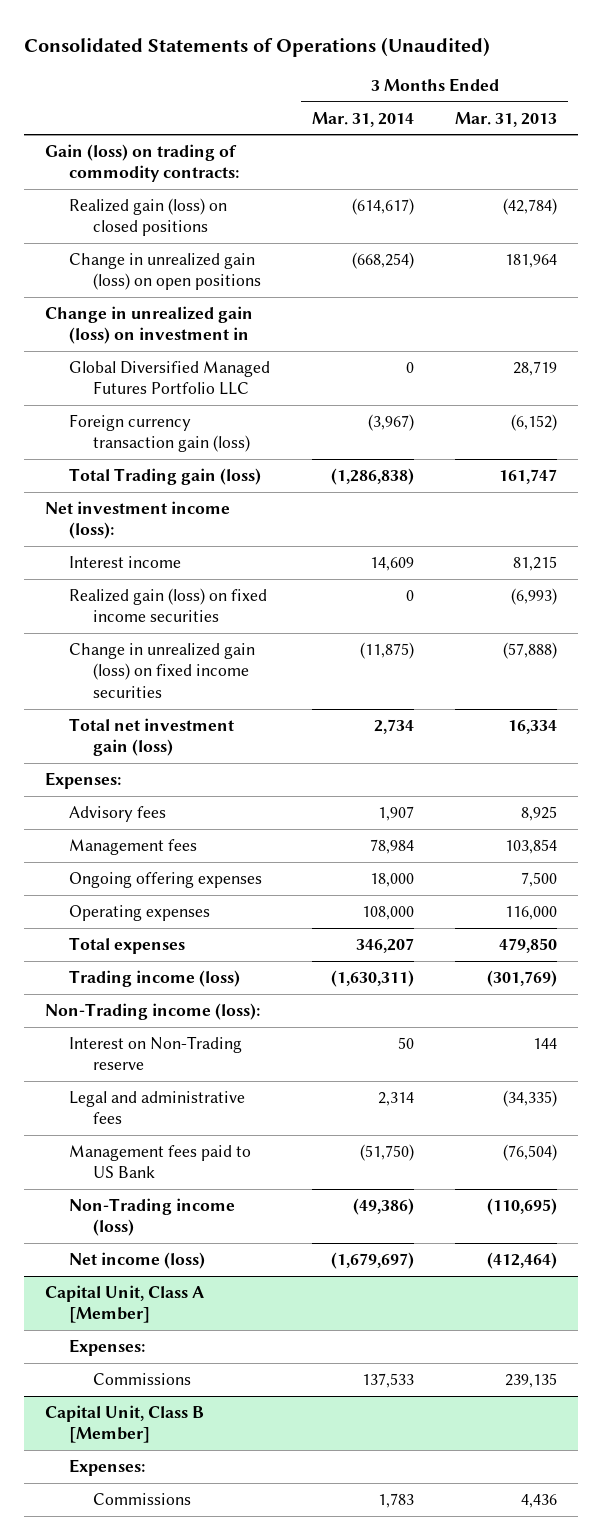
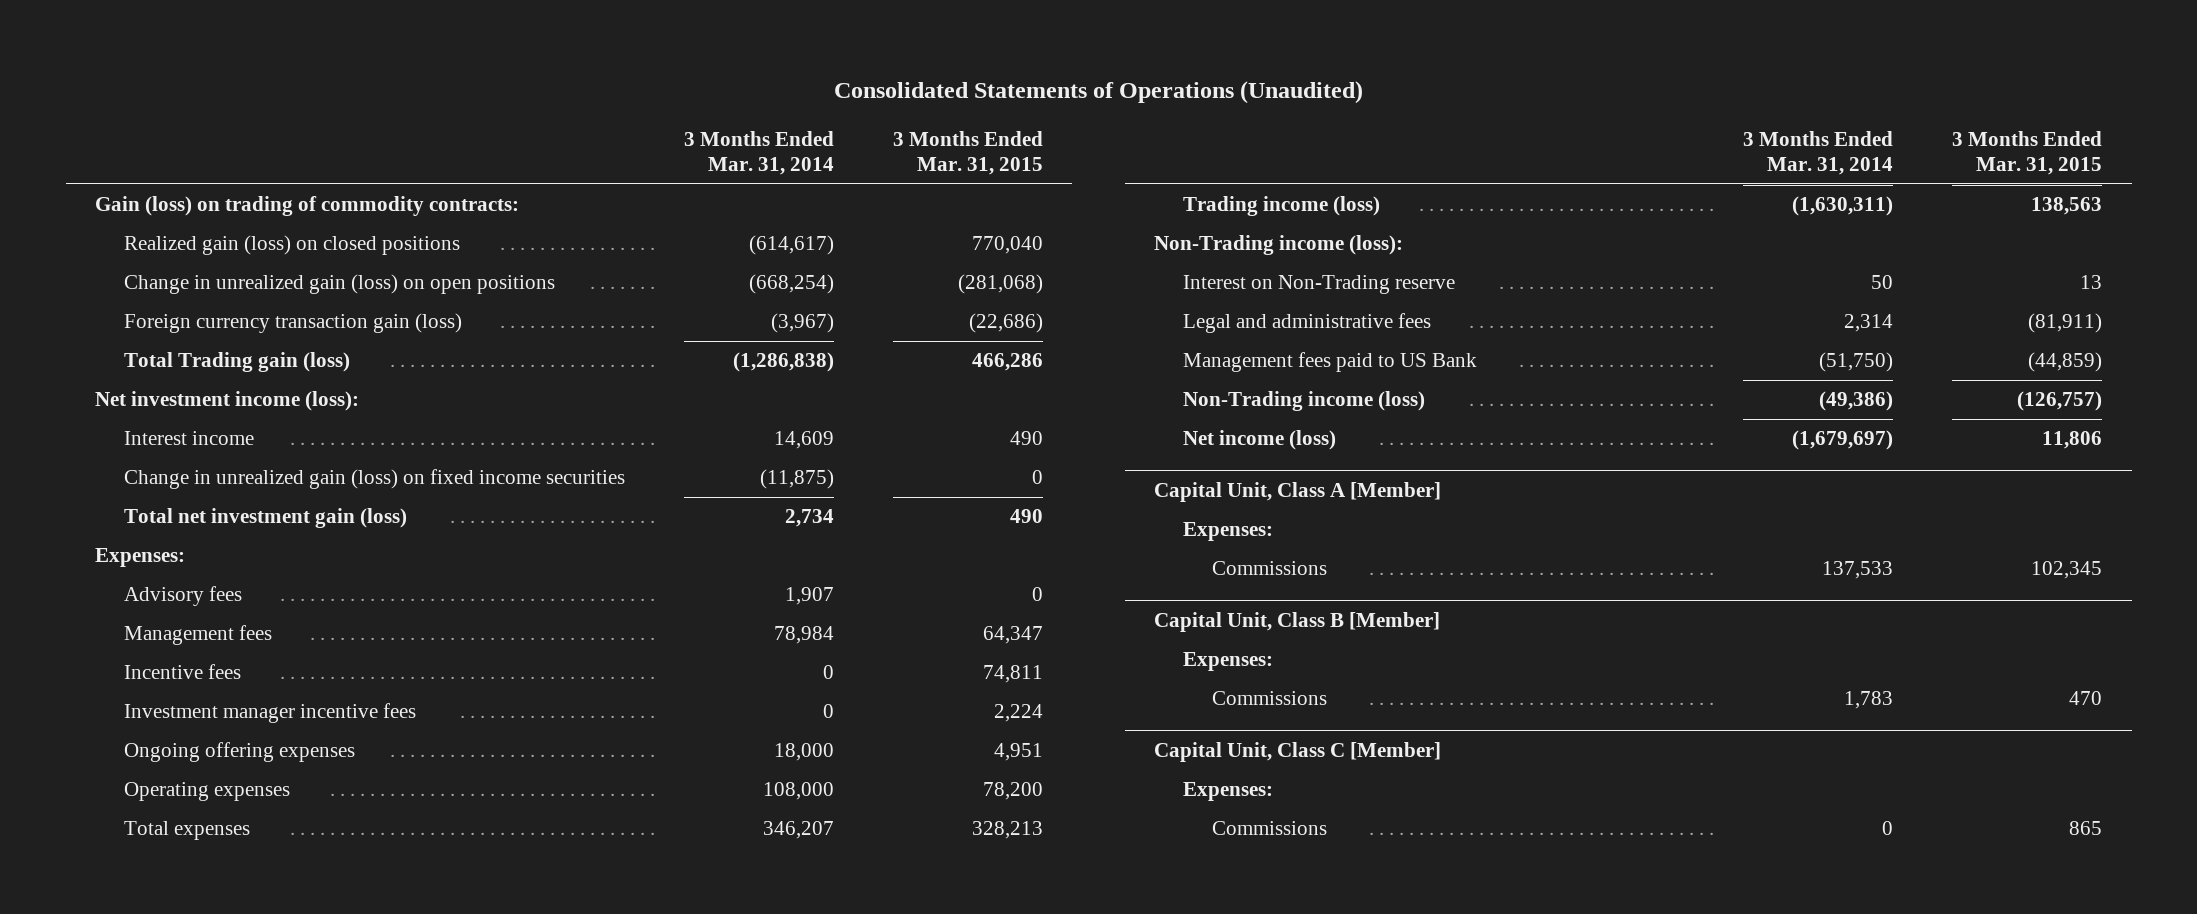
[455,111,558,127] Mar. 31, 2013 -> none
none -> [892,130,1043,175] 3 Months Ended Mar. 31, 2015
[45,306,254,345] Change in unrealized gain (loss) on investment in -> none
[68,361,270,396] Global Diversified Managed Futures Portfolio LLC -> none
[68,588,267,623] Realized gain (loss) on fixed income securities -> none
none -> [124,664,242,680] Incentive fees
none -> [124,703,417,724] Investment manager incentive fees
none -> [1154,742,1442,763] Capital Unit, Class C [Member]
none -> [1183,782,1274,802] Expenses:
none -> [1212,821,1328,836] Commissions

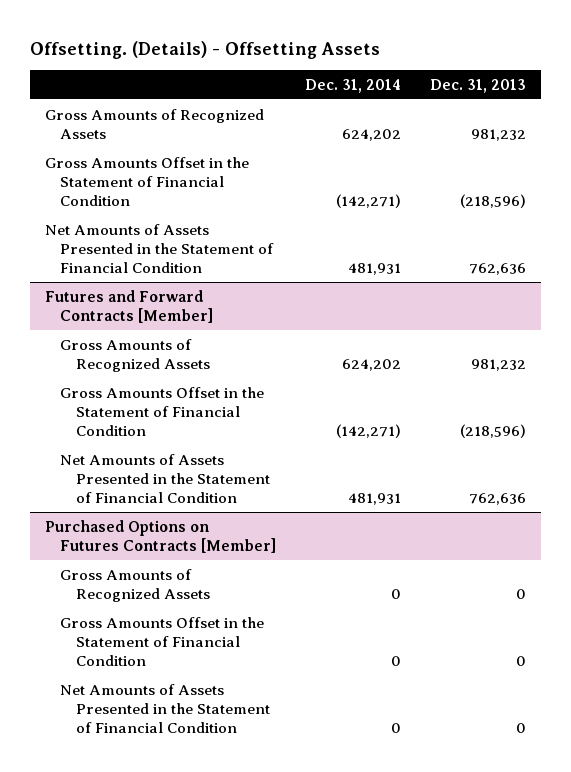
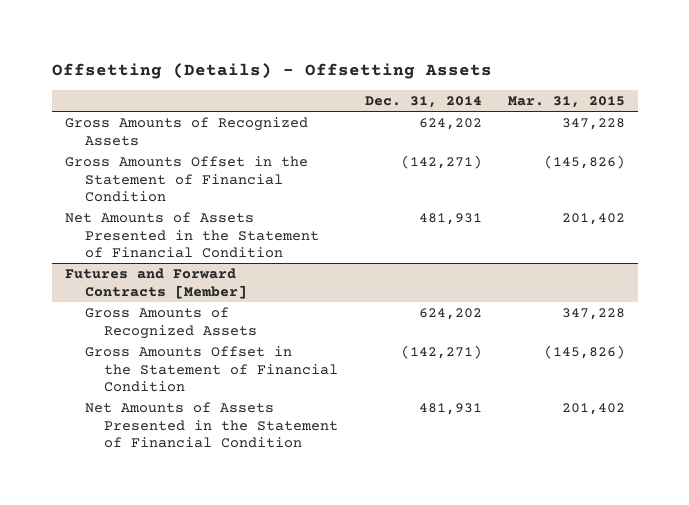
[30,40,381,59] Offsetting. (Details) - Offsetting Assets -> [51,63,492,80] Offsetting (Details) - Offsetting Assets
[430,78,527,93] Dec. 31, 2013 -> none
none -> [507,96,625,109] Mar. 31, 2015
[44,519,277,553] Purchased Options on Futures Contracts [Member] -> none
[60,568,211,602] Gross Amounts of Recognized Assets -> none
[60,616,265,666] Gross Amounts Offset in the Statement of Financial Condition -> none
[60,683,271,733] Net Amounts of Assets Presented in the Statement of Financial Condition -> none

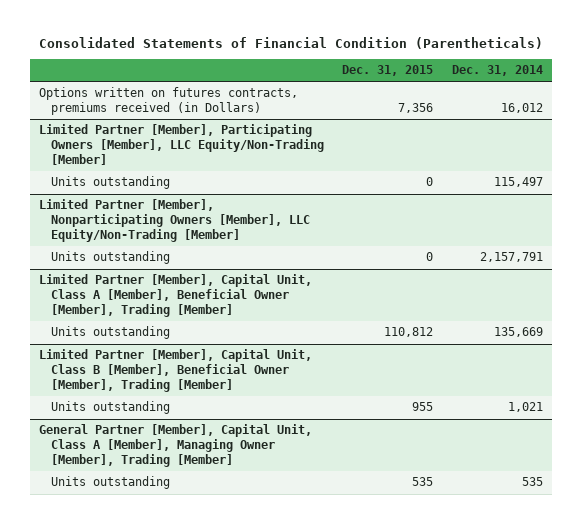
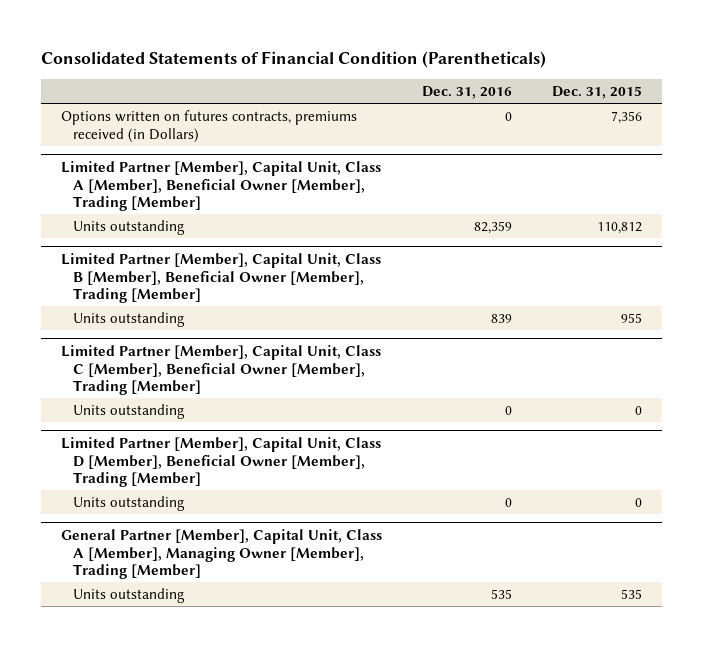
[451,65,543,77] Dec. 31, 2014 -> none
none -> [421,86,512,100] Dec. 31, 2016
[39,124,325,165] Limited Partner [Member], Participating Owners [Member], LLC Equity/Non-Trading [Member] -> none
[51,176,171,190] Units outstanding -> none
[39,199,311,242] Limited Partner [Member], Nonparticipating Owners [Member], LLC Equity/Non-Trading [Member] -> none
[51,251,171,265] Units outstanding -> none
none -> [60,344,381,396] Limited Partner [Member], Capital Unit, Class C [Member], Beneficial Owner [Member], Trading [Member]
none -> [73,404,186,420] Units outstanding
none -> [60,436,381,488] Limited Partner [Member], Capital Unit, Class D [Member], Beneficial Owner [Member], Trading [Member]
none -> [73,496,186,512] Units outstanding

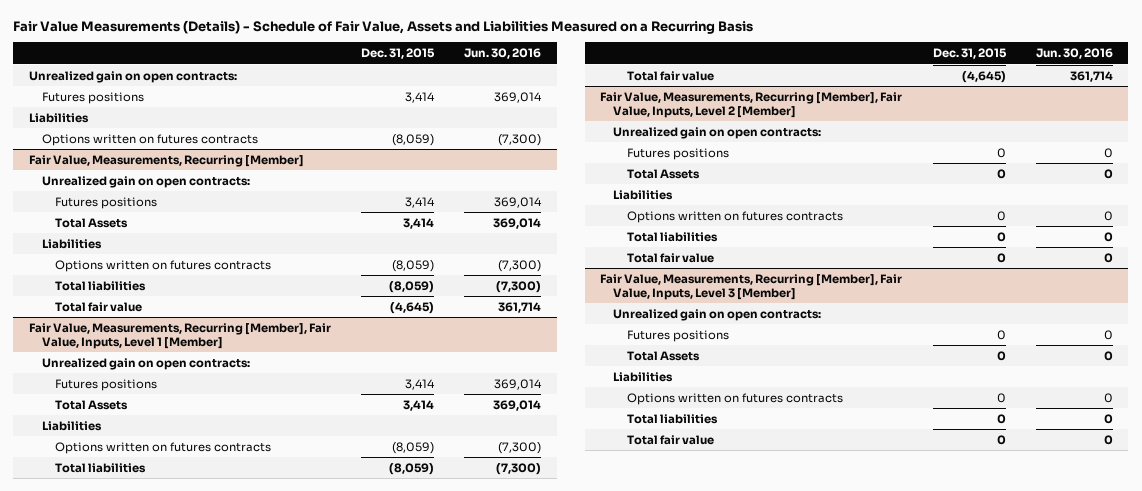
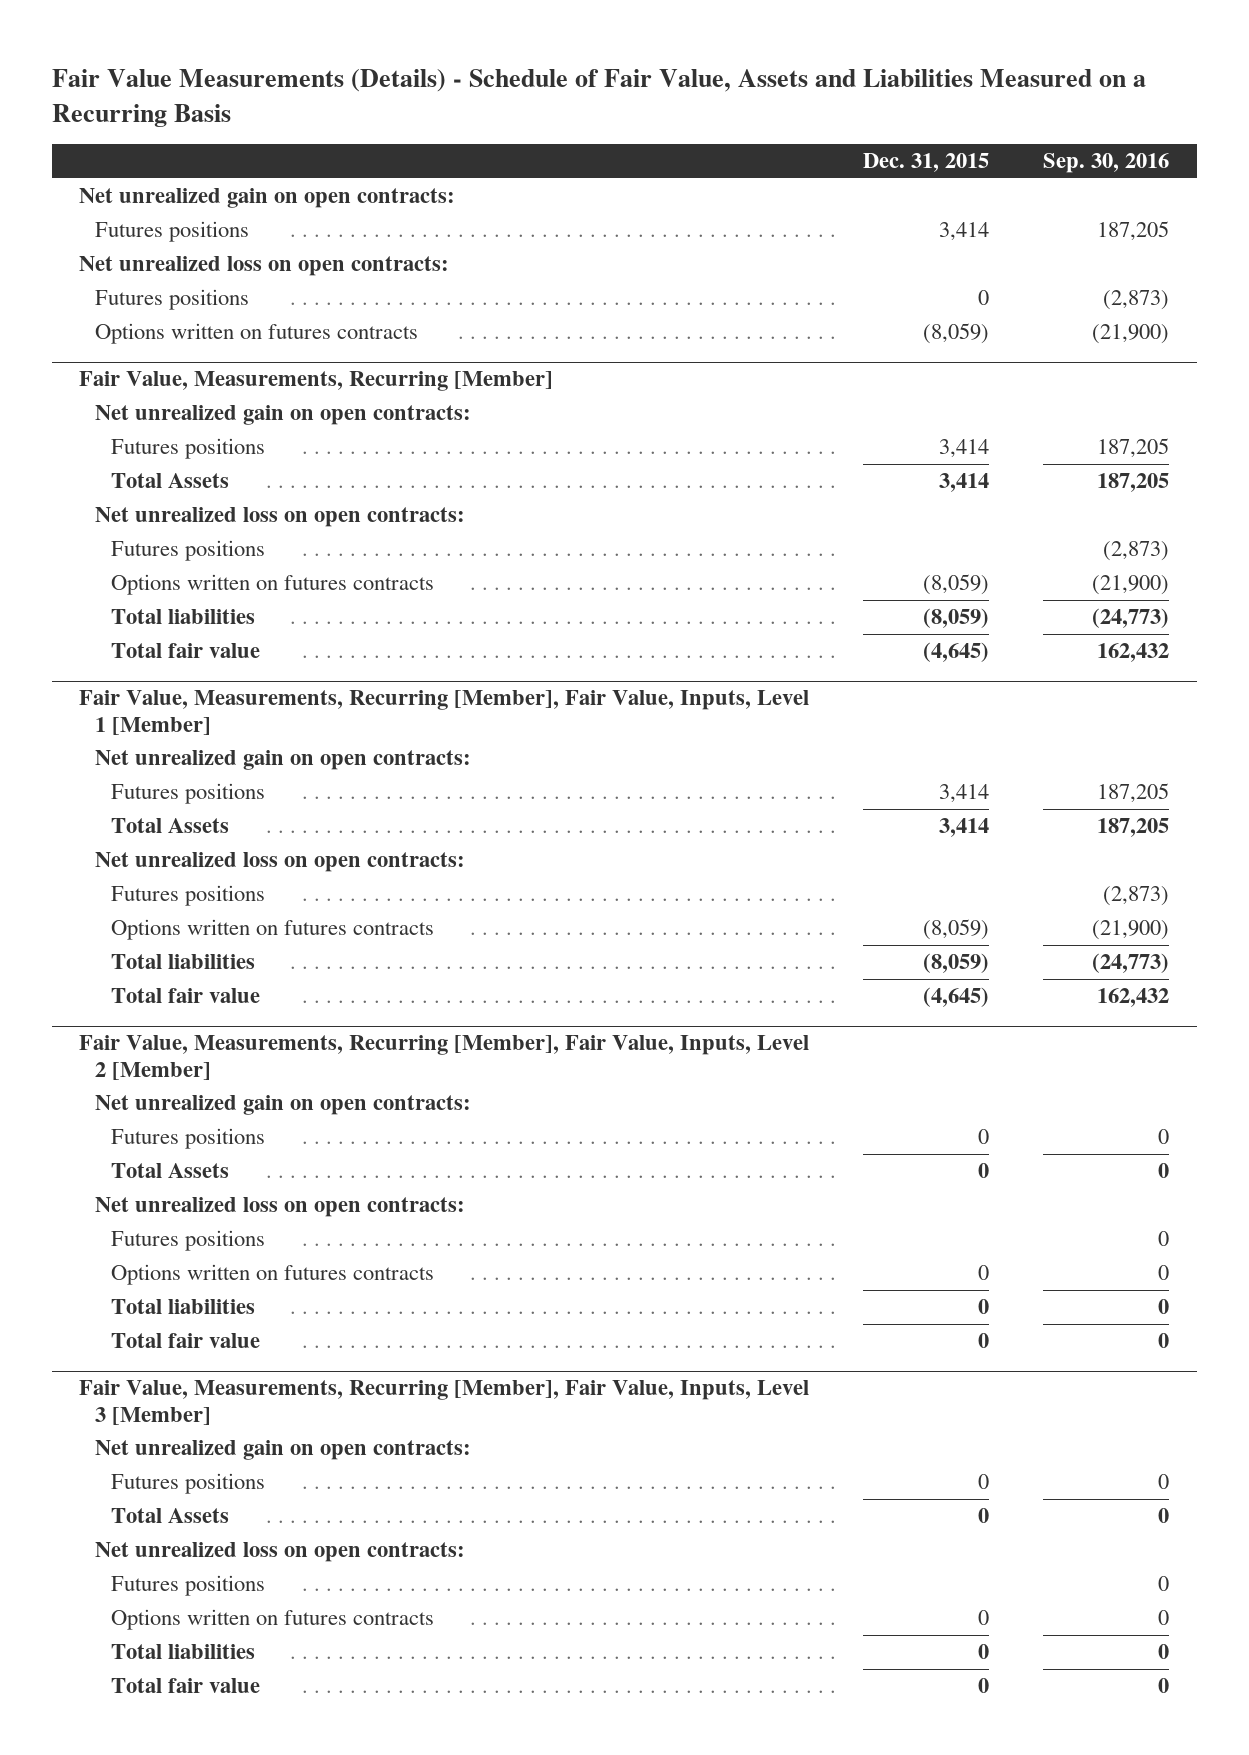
[464,48,542,60] Jun. 30, 2016 -> none
none -> [1043,153,1170,174] Sep. 30, 2016
[28,70,237,83] Unrealized gain on open contracts: -> [79,188,456,209] Net unrealized gain on open contracts:
[28,112,89,123] Liabilities -> none
none -> [79,256,450,277] Net unrealized loss on open contracts:
none -> [94,289,249,311] Futures positions
[41,175,250,188] Unrealized gain on open contracts: -> [94,405,471,426] Net unrealized gain on open contracts:
[41,238,102,249] Liabilities -> none
none -> [94,507,465,528] Net unrealized loss on open contracts:
none -> [110,540,265,562] Futures positions
[41,357,250,370] Unrealized gain on open contracts: -> [94,750,471,771] Net unrealized gain on open contracts:
[41,420,102,431] Liabilities -> none
none -> [94,852,465,873] Net unrealized loss on open contracts:
none -> [110,885,265,907] Futures positions
[613,126,822,139] Unrealized gain on open contracts: -> [94,1095,471,1116] Net unrealized gain on open contracts:
[613,189,674,200] Liabilities -> none
none -> [94,1197,465,1218] Net unrealized loss on open contracts:
none -> [110,1230,265,1252] Futures positions
[613,308,822,321] Unrealized gain on open contracts: -> [94,1440,471,1461] Net unrealized gain on open contracts:
[613,371,674,382] Liabilities -> none
none -> [94,1542,465,1563] Net unrealized loss on open contracts:
none -> [110,1575,265,1597] Futures positions

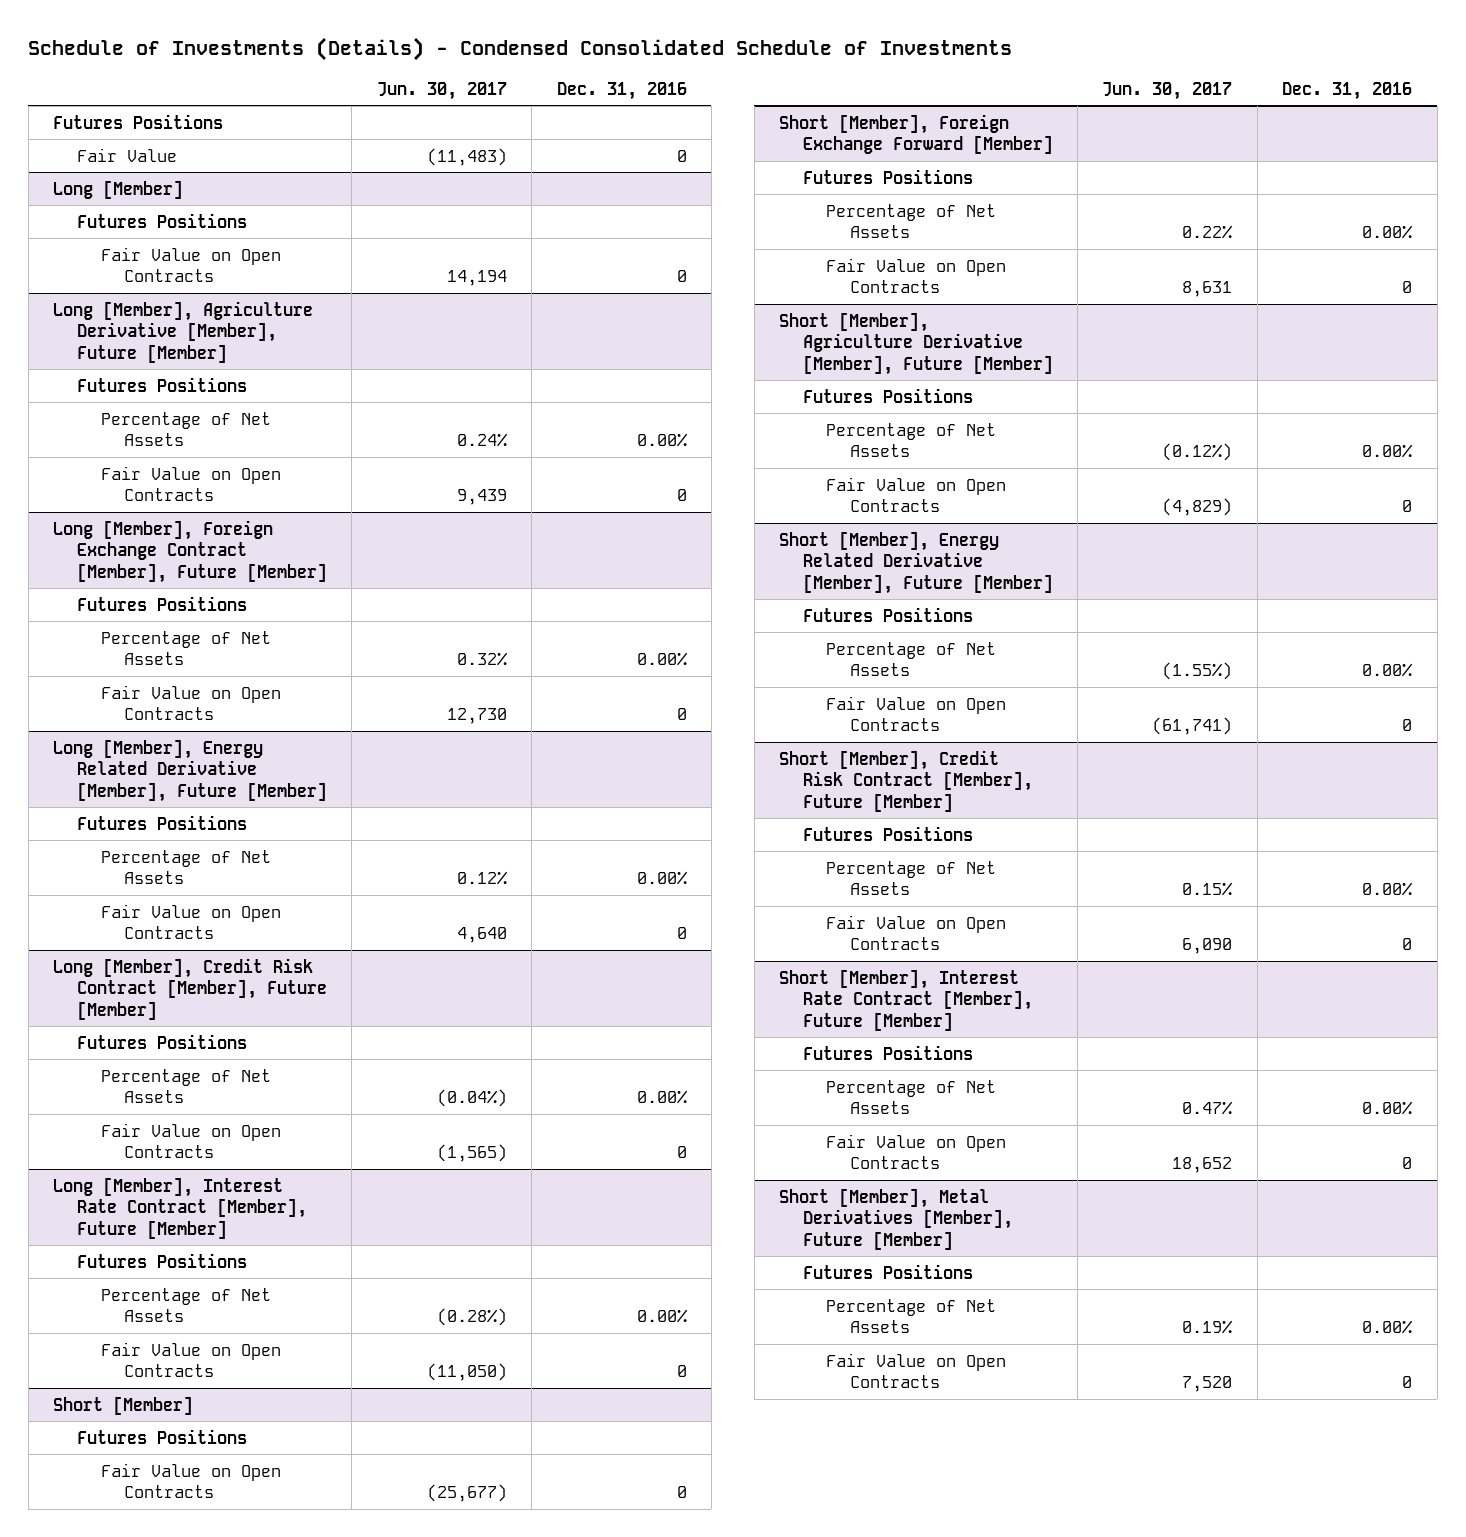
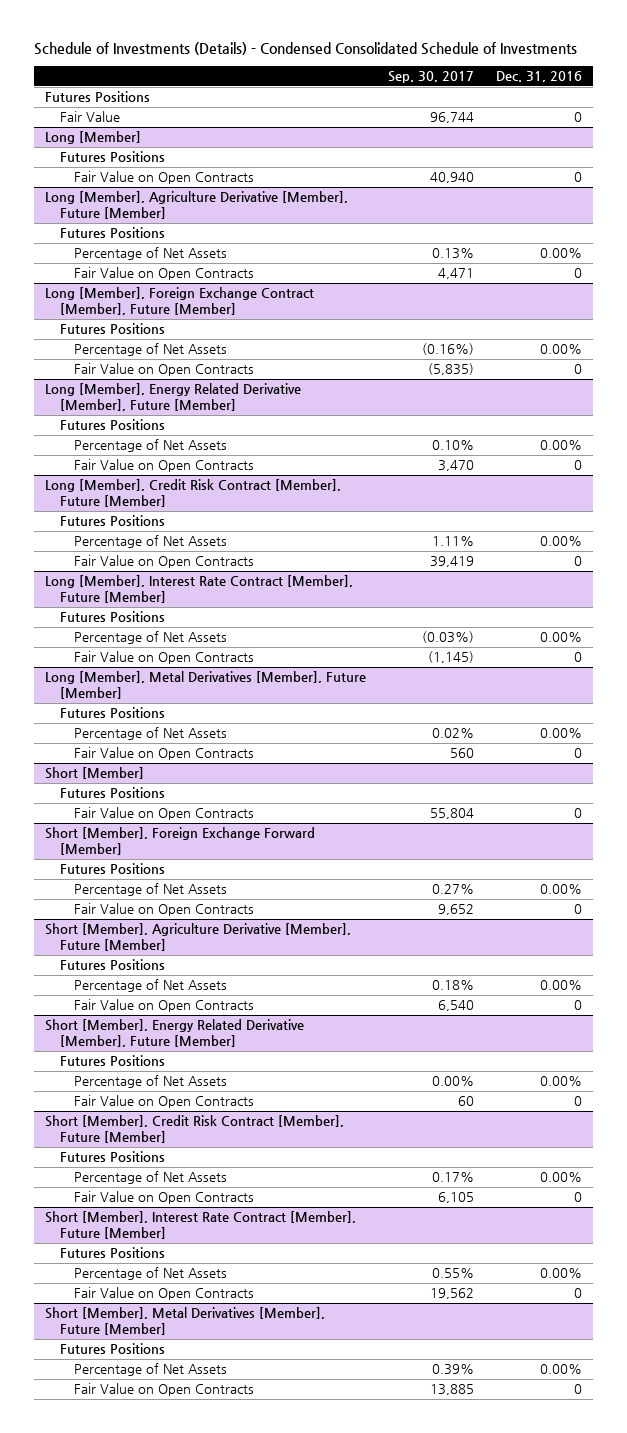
[376,81,507,100] Jun. 30, 2017 -> none
none -> [387,71,474,84] Sep. 30, 2017
none -> [45,671,367,700] Long [Member], Metal Derivatives [Member], Future [Member]
none -> [59,707,165,719] Futures Positions
none -> [73,727,227,741] Percentage of Net Assets
none -> [73,747,254,761] Fair Value on Open Contracts

